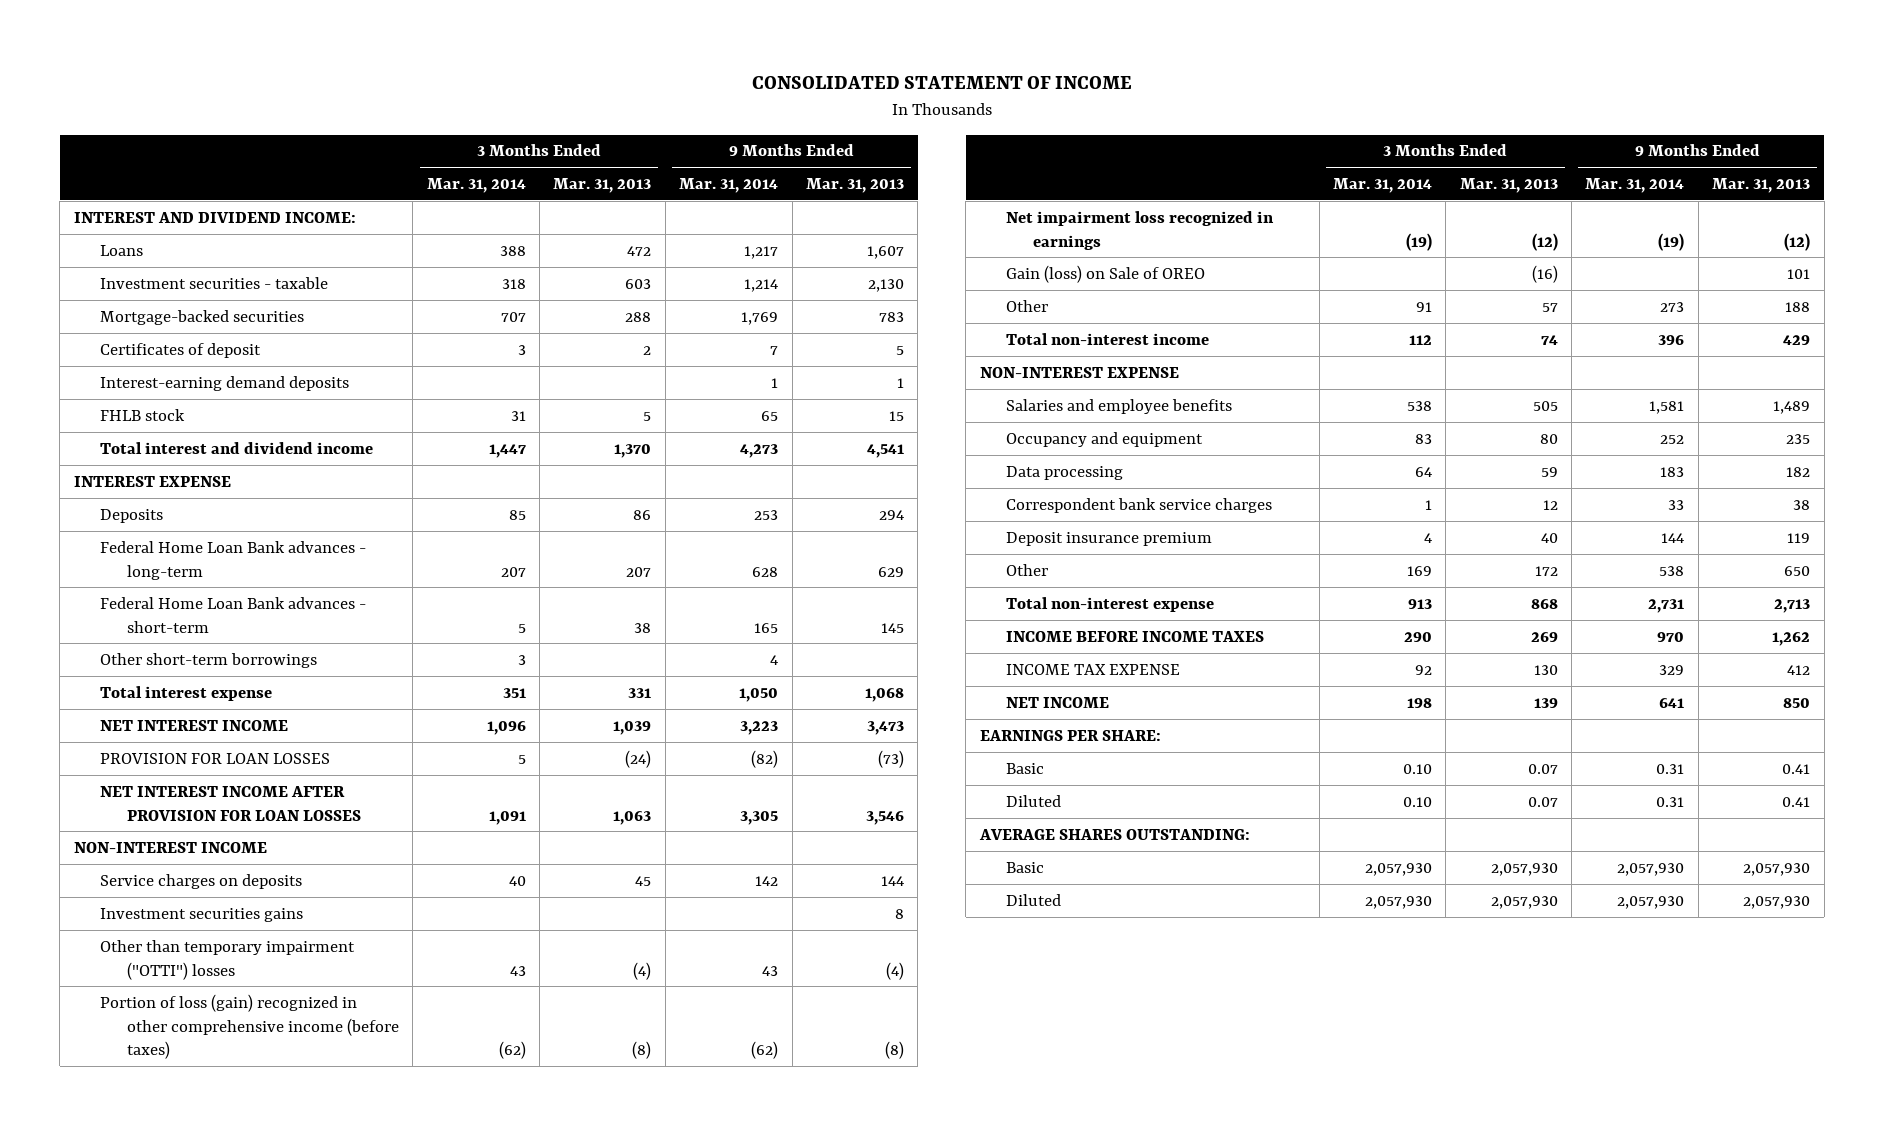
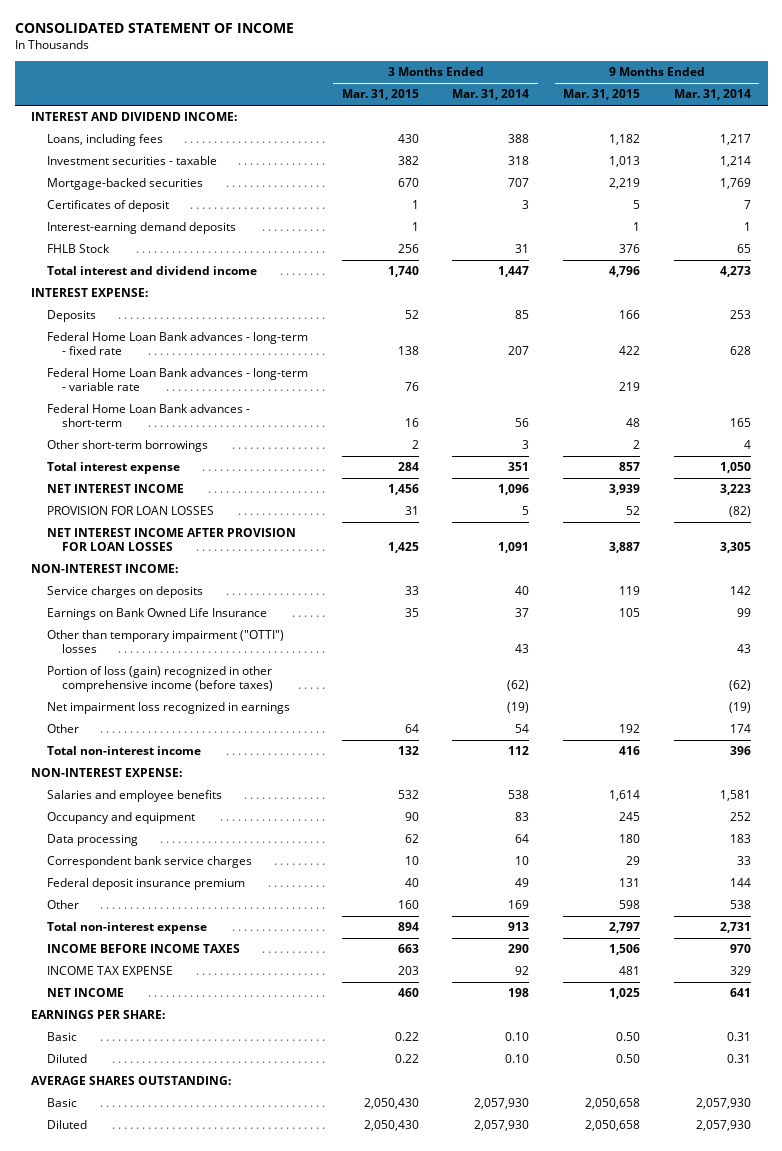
[553,177,652,193] Mar. 31, 2013 -> none
[805,177,904,193] Mar. 31, 2013 -> none
none -> [341,89,419,101] Mar. 31, 2015
none -> [563,89,641,101] Mar. 31, 2015
[100,244,144,256] Loans -> [46,134,163,147] Loans, including fees
[100,408,186,421] FHLB stock -> [46,244,110,254] FHLB Stock
[73,475,231,487] INTEREST EXPENSE -> [31,288,149,298] INTEREST EXPENSE:
[100,540,367,580] Federal Home Loan Bank advances - long-term -> [46,332,308,356] Federal Home Loan Bank advances - long-term - fixed rate
none -> [46,368,308,392] Federal Home Loan Bank advances - long-term - variable rate
[517,623,526,633] 5 -> [515,418,530,428] 56
[73,841,267,853] NON-INTEREST INCOME -> [31,564,179,574] NON-INTEREST INCOME:
[100,907,304,922] Investment securities gains -> none
none -> [46,608,267,621] Earnings on Bank Owned Life Insurance
[1006,264,1206,283] Gain (loss) on Sale of OREO -> none
[1415,301,1432,312] 91 -> [515,724,530,734] 54
[1660,301,1685,312] 273 -> [730,724,752,734] 174
[979,366,1179,378] NON-INTEREST EXPENSE -> [31,768,183,778] NON-INTEREST EXPENSE:
[1424,499,1432,510] 1 -> [515,856,530,866] 10
[1006,531,1213,546] Deposit insurance premium -> [46,878,245,891] Federal deposit insurance premium
[1423,532,1432,543] 4 -> [515,878,530,888] 49

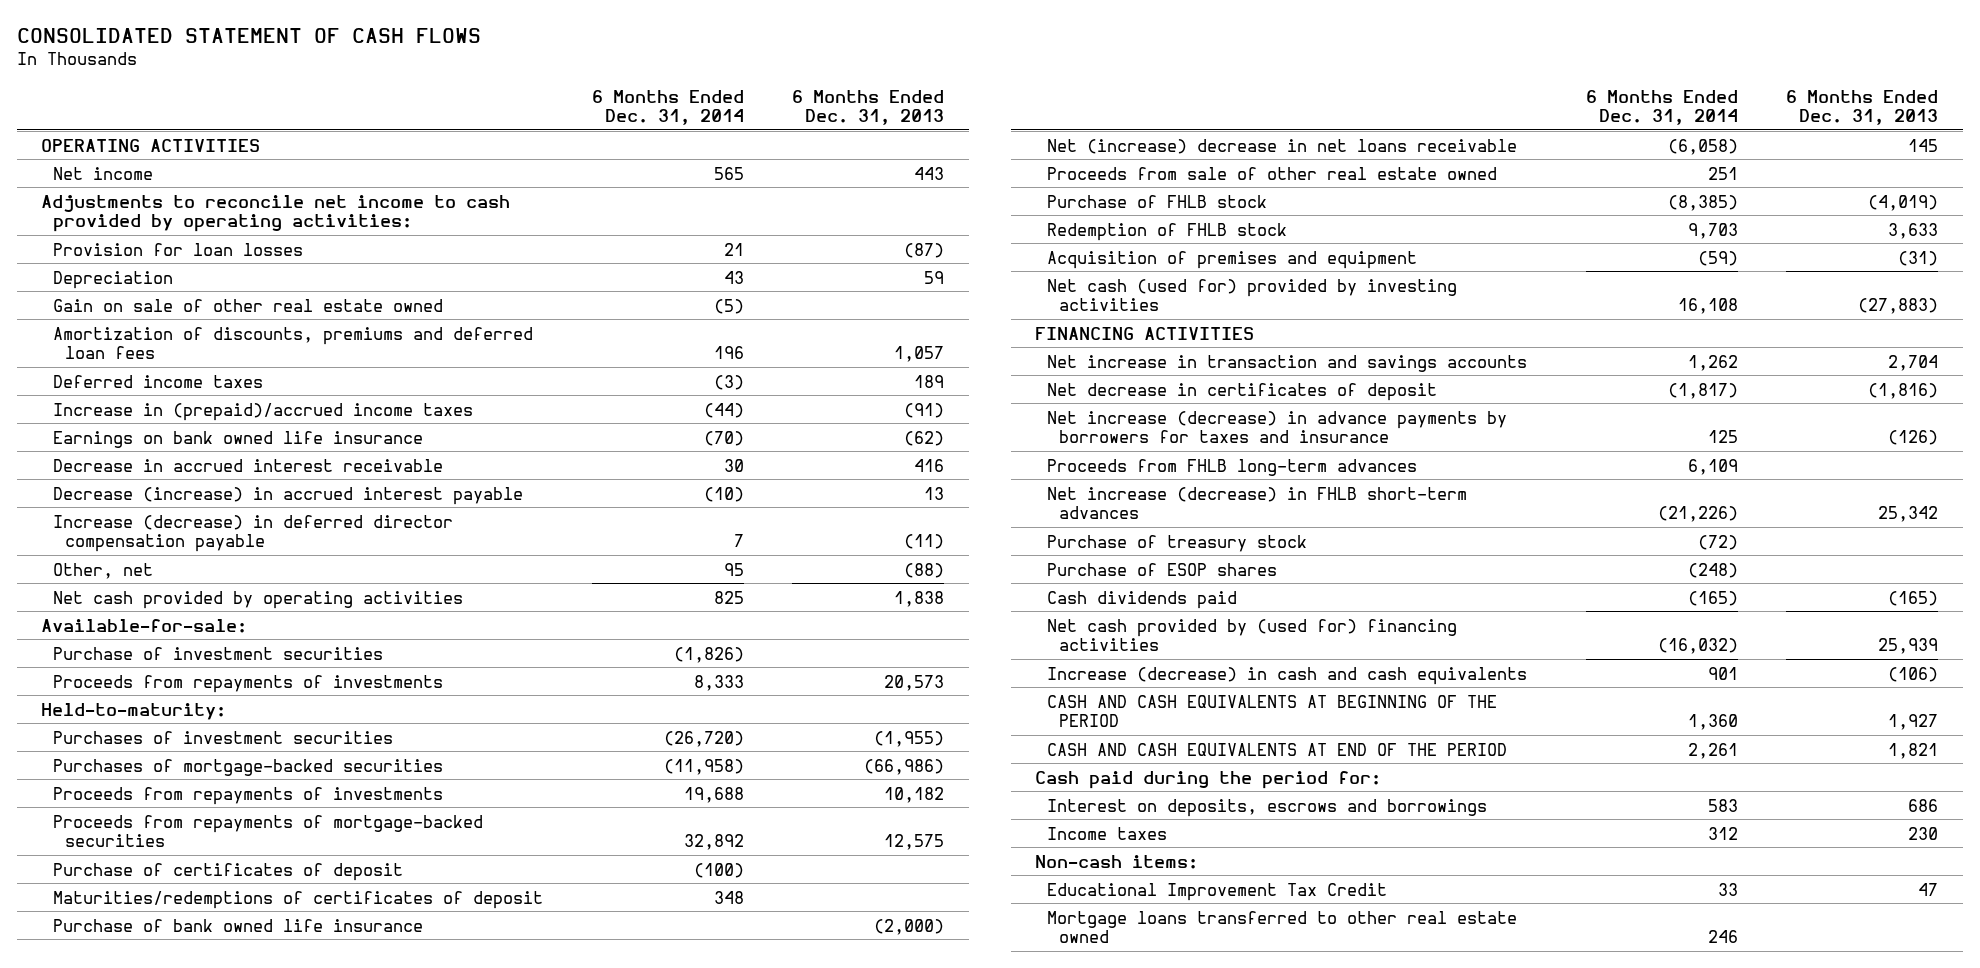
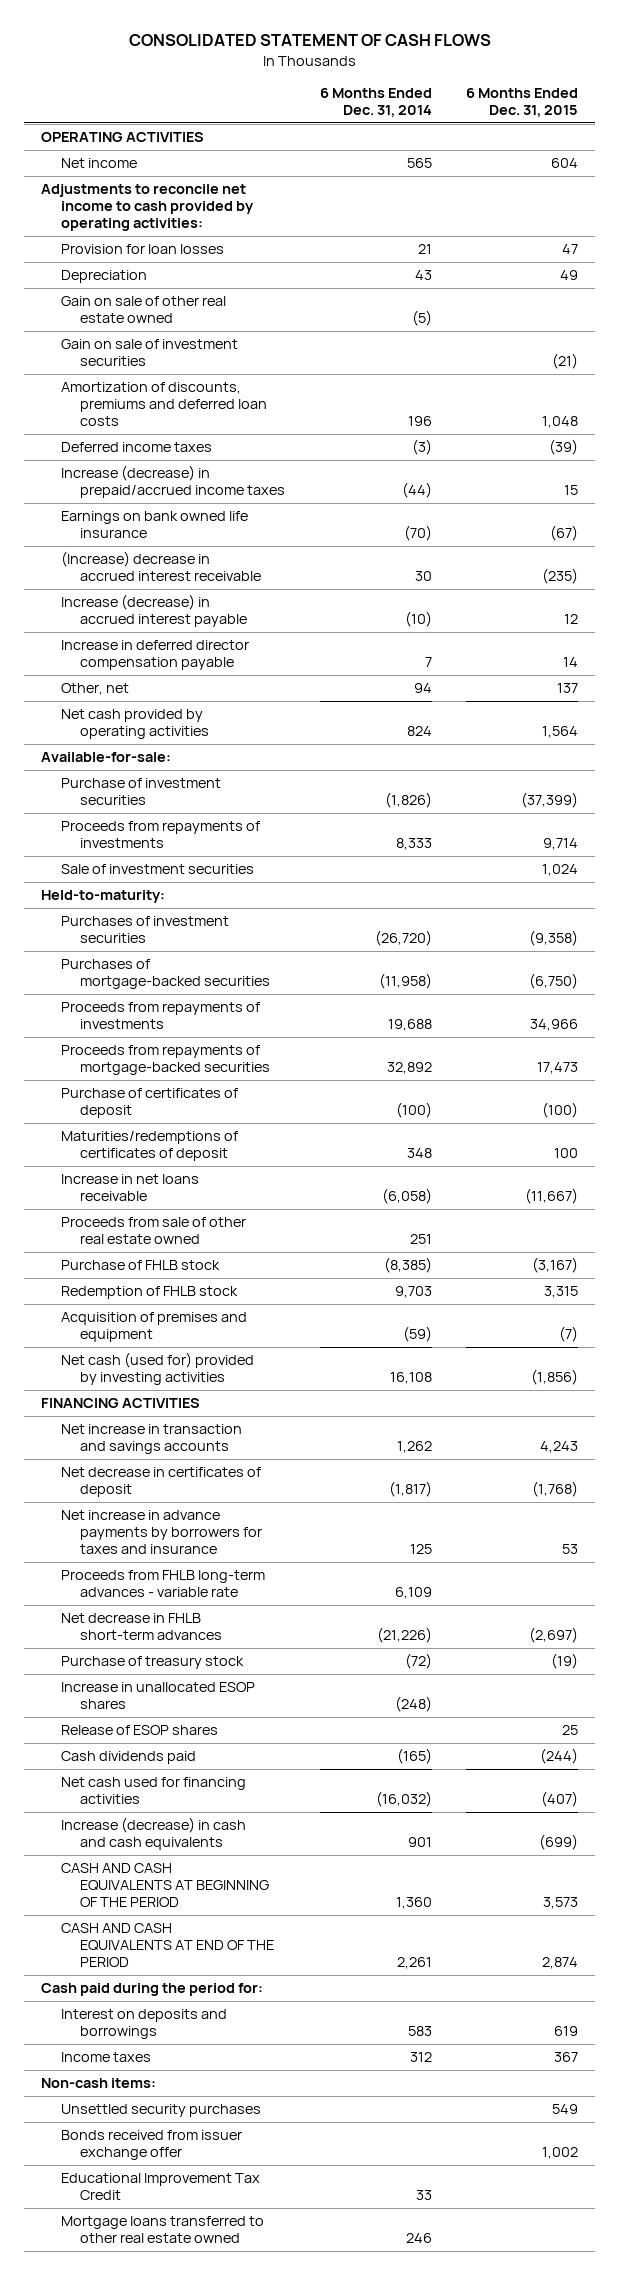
[792,89,945,125] 6 Months Ended Dec. 31, 2013 -> none
none -> [466,88,579,118] 6 Months Ended Dec. 31, 2015
none -> [60,339,238,367] Gain on sale of investment securities
[53,326,534,359] Amortization of discounts, premiums and deferred loan fees -> [60,382,268,427] Amortization of discounts, premiums and deferred loan costs
[53,402,474,421] Increase in (prepaid)/accrued income taxes -> [60,465,286,499] Increase (decrease) in prepaid/accrued income taxes
[53,458,444,472] Decrease in accrued interest receivable -> [60,551,262,582] (Increase) decrease in accrued interest receivable
[53,486,524,505] Decrease (increase) in accrued interest payable -> [60,594,248,628] Increase (decrease) in accrued interest payable
[53,514,454,552] Increase (decrease) in deferred director compensation payable -> [60,640,249,671] Increase in deferred director compensation payable
[723,562,744,576] 95 -> [413,683,432,694] 94
[713,590,744,604] 825 -> [406,726,432,737] 824
none -> [60,864,254,875] Sale of investment securities
[53,918,424,932] Purchase of bank owned life insurance -> none
[1046,138,1517,154] Net (increase) decrease in net loans receivable -> [60,1174,199,1202] Increase in net loans receivable
[1046,410,1507,443] Net increase (decrease) in advance payments by borrowers for taxes and insurance -> [60,1510,263,1555] Net increase in advance payments by borrowers for taxes and insurance
[1046,458,1417,476] Proceeds from FHLB long-term advances -> [60,1570,265,1598] Proceeds from FHLB long-term advances - variable rate
[1046,486,1467,519] Net increase (decrease) in FHLB short-term advances -> [60,1613,223,1641] Net decrease in FHLB short-term advances
[1046,562,1277,576] Purchase of ESOP shares -> [60,1682,255,1710] Increase in unallocated ESOP shares
none -> [60,1725,218,1736] Release of ESOP shares
[1046,618,1457,651] Net cash provided by (used for) financing activities -> [60,1777,246,1805] Net cash used for financing activities
[1046,798,1487,817] Interest on deposits, escrows and borrowings -> [60,2009,227,2040] Interest on deposits and borrowings
none -> [60,2104,261,2118] Unsettled security purchases
none -> [60,2130,242,2161] Bonds received from issuer exchange offer

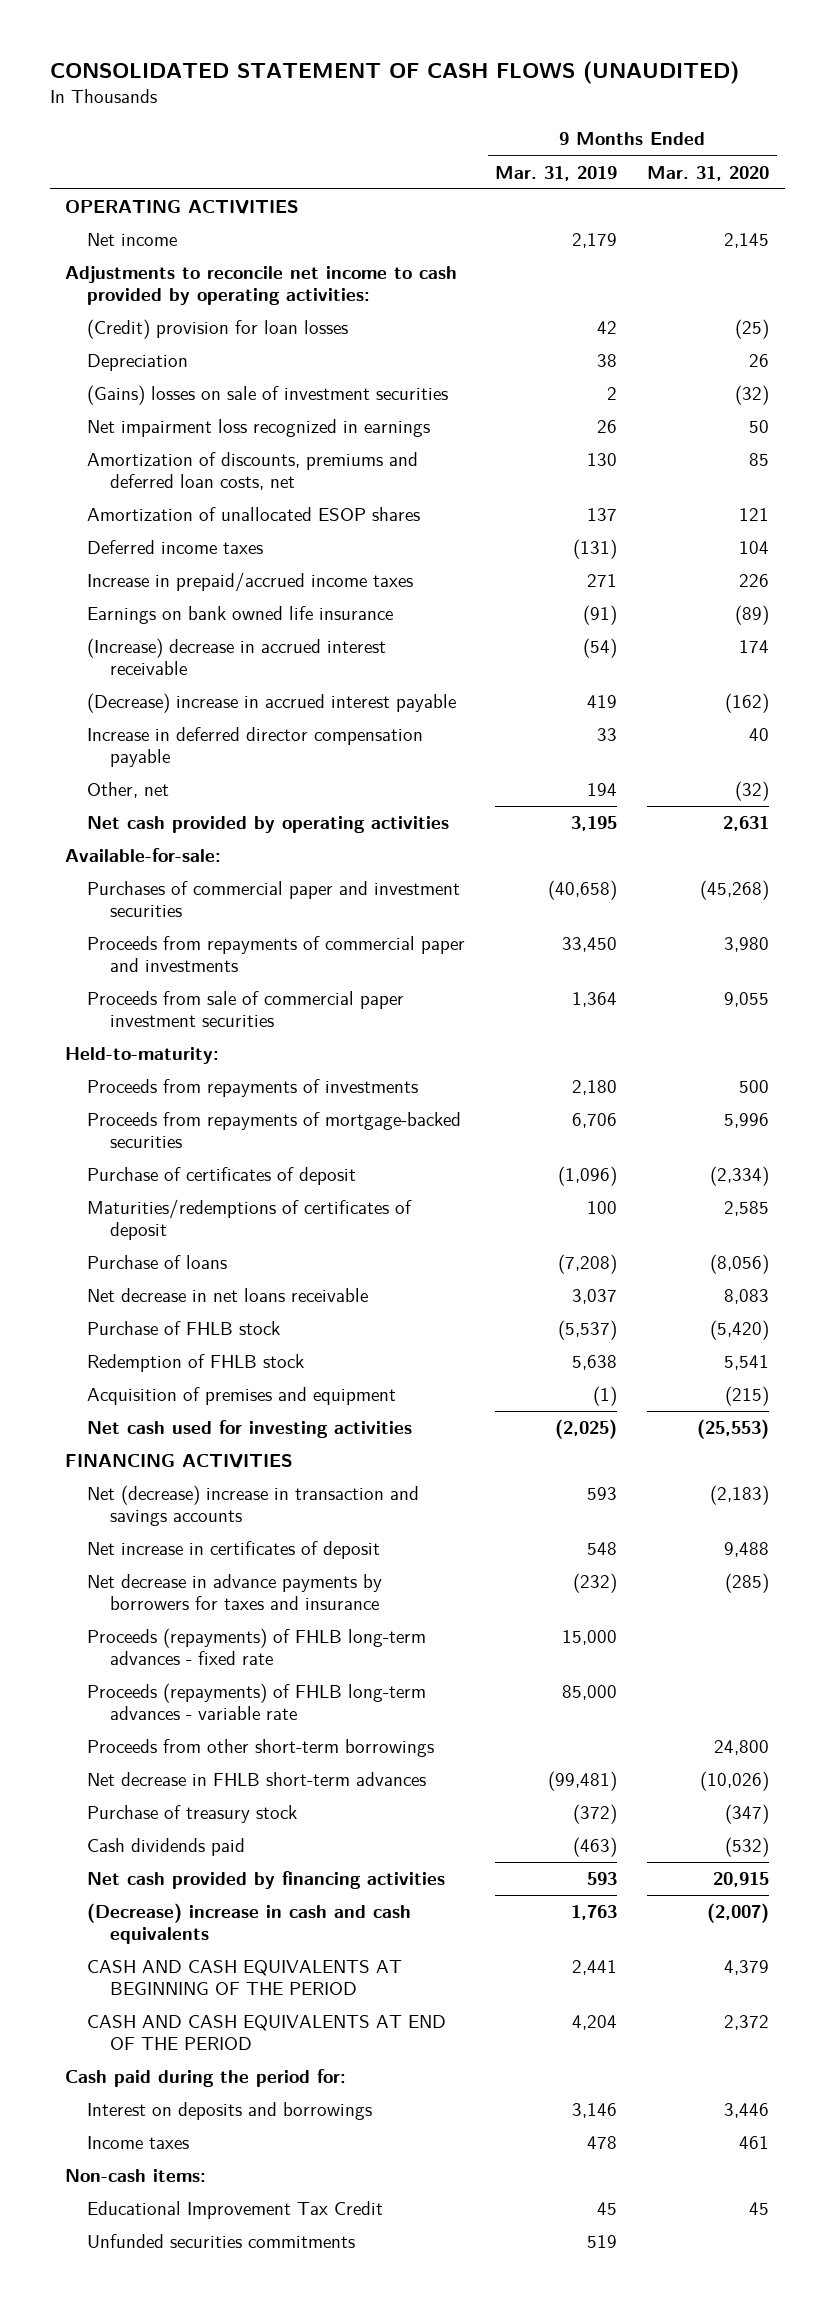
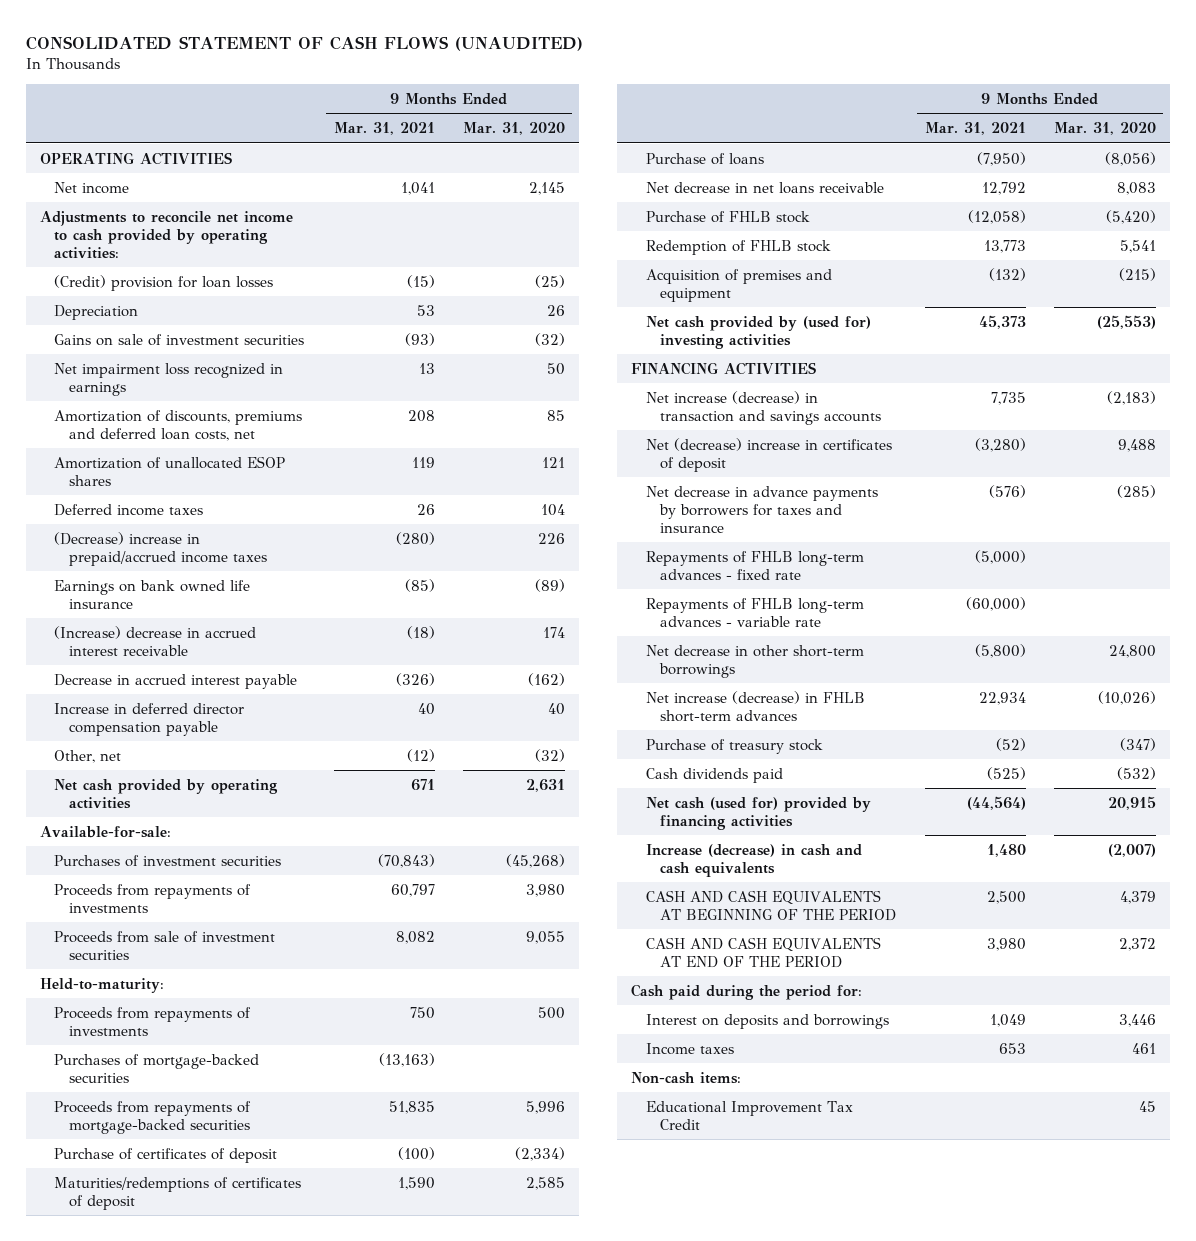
[495,165,618,181] Mar. 31, 2019 -> none
none -> [333,122,435,136] Mar. 31, 2021
[87,385,449,406] (Gains) losses on sale of investment securities -> [54,333,305,346] Gains on sale of investment securities
[87,572,414,593] Increase in prepaid/accrued income taxes -> [54,531,267,566] (Decrease) increase in prepaid/accrued income taxes
[87,693,457,714] (Decrease) increase in accrued interest payable -> [54,673,298,689] Decrease in accrued interest payable
[87,881,461,918] Purchases of commercial paper and investment securities -> [54,854,282,867] Purchases of investment securities
[87,936,466,973] Proceeds from repayments of commercial paper and investments -> [54,883,252,913] Proceeds from repayments of investments
[87,991,405,1028] Proceeds from sale of commercial paper investment securities -> [54,930,276,960] Proceeds from sale of investment securities
none -> [54,1053,260,1083] Purchases of mortgage-backed securities
[87,1420,413,1439] Net cash used for investing activities -> [645,315,871,349] Net cash provided by (used for) investing activities
[87,1485,420,1527] Net (decrease) increase in transaction and savings accounts -> [645,390,882,425] Net increase (decrease) in transaction and savings accounts
[87,1541,381,1560] Net increase in certificates of deposit -> [645,437,892,472] Net (decrease) increase in certificates of deposit
[87,1628,427,1666] Proceeds (repayments) of FHLB long-term advances - fixed rate -> [645,550,864,580] Repayments of FHLB long-term advances - fixed rate
[87,1683,427,1721] Proceeds (repayments) of FHLB long-term advances - variable rate -> [645,597,864,627] Repayments of FHLB long-term advances - variable rate
[87,1739,435,1758] Proceeds from other short-term borrowings -> [645,644,864,678] Net decrease in other short-term borrowings
[87,1772,427,1787] Net decrease in FHLB short-term advances -> [645,690,865,722] Net increase (decrease) in FHLB short-term advances
[87,1871,446,1890] Net cash provided by financing activities -> [645,796,871,830] Net cash (used for) provided by financing activities
[87,1903,412,1945] (Decrease) increase in cash and cash equivalents -> [645,843,862,877] Increase (decrease) in cash and cash equivalents
[87,2234,356,2249] Unfunded securities commitments -> none

